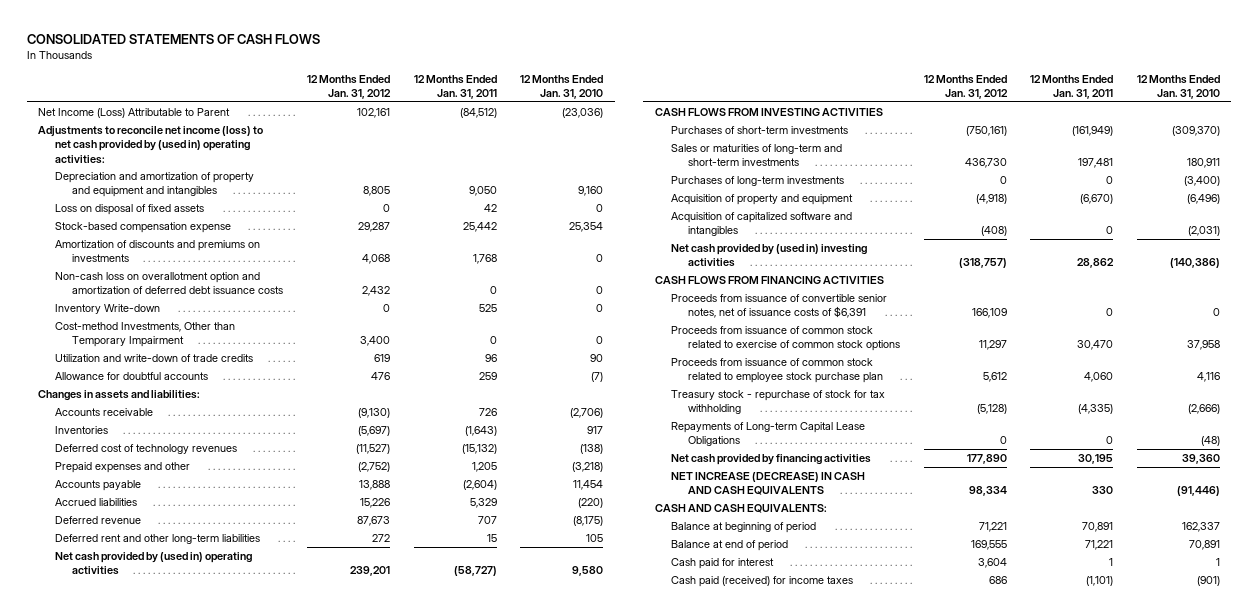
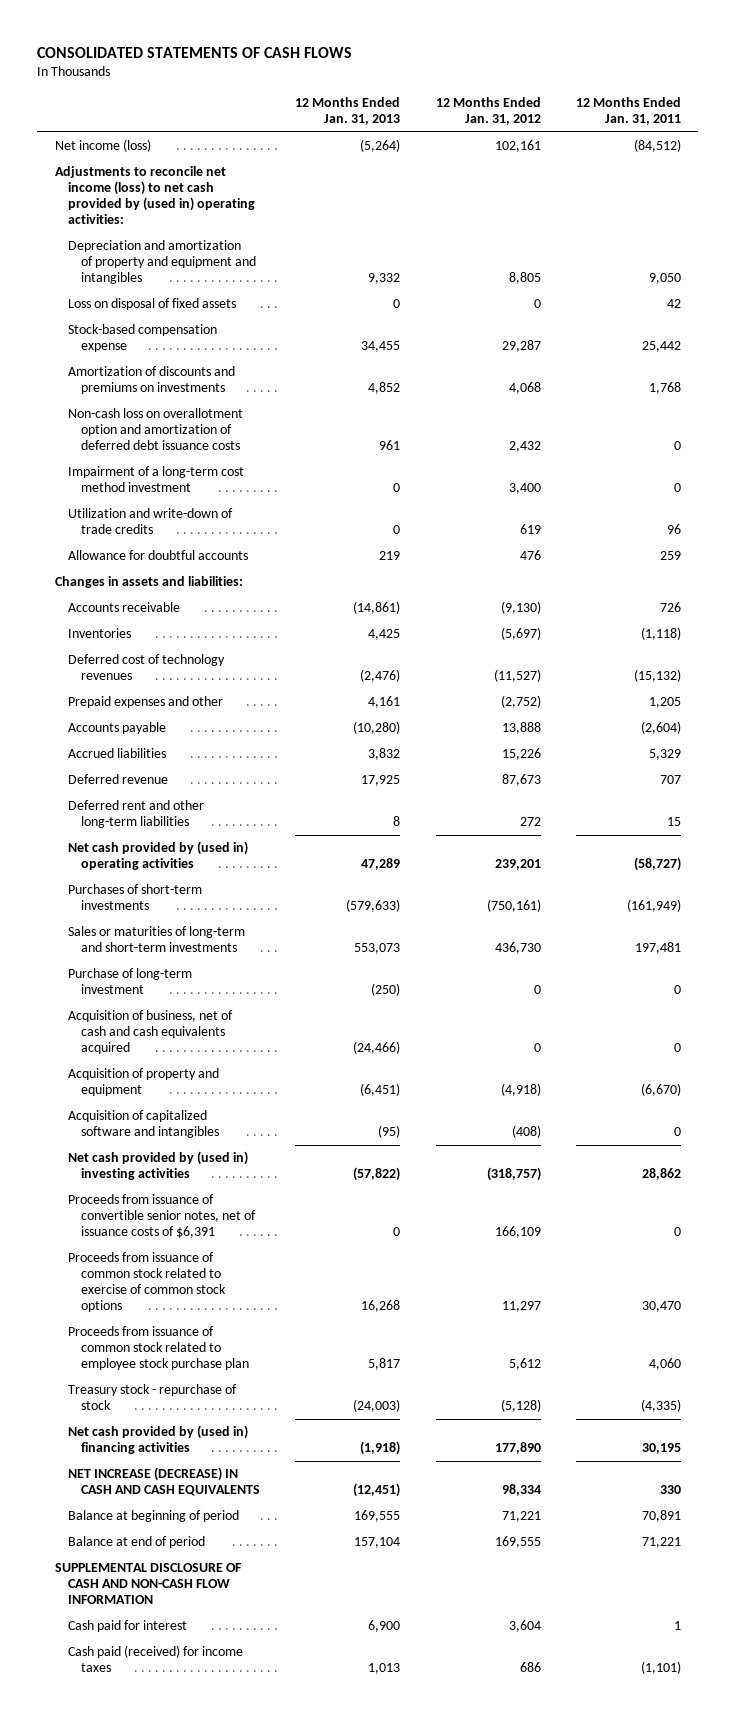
[520,74,604,100] 12 Months Ended Jan. 31, 2010 -> none
none -> [295,97,401,126] 12 Months Ended Jan. 31, 2013
[38,107,231,118] Net Income (Loss) Attributable to Parent -> [54,139,151,153] Net income (loss)
[54,303,160,314] Inventory Write-down -> none
[54,321,235,348] Cost-method Investments, Other than Temporary Impairment -> [67,466,244,493] Impairment of a long-term cost method investment
[464,425,497,436] (1,643) -> [640,627,681,641] (1,118)
[654,107,883,116] CASH FLOWS FROM INVESTING ACTIVITIES -> none
[671,175,845,186] Purchases of long-term investments -> [67,968,192,995] Purchase of long-term investment
none -> [67,1010,233,1055] Acquisition of business, net of cash and cash equivalents acquired
[654,275,884,284] CASH FLOWS FROM FINANCING ACTIVITIES -> none
[671,421,866,447] Repayments of Long-term Capital Lease Obligations -> none
[671,389,886,415] Treasury stock - repurchase of stock for tax withholding -> [67,1384,237,1411] Treasury stock - repurchase of stock
[671,453,872,465] Net cash provided by financing activities -> [67,1425,248,1455] Net cash provided by (used in) financing activities
[654,503,827,513] CASH AND CASH EQUIVALENTS: -> none
none -> [54,1563,242,1605] SUPPLEMENTAL DISCLOSURE OF CASH AND NON-CASH FLOW INFORMATION

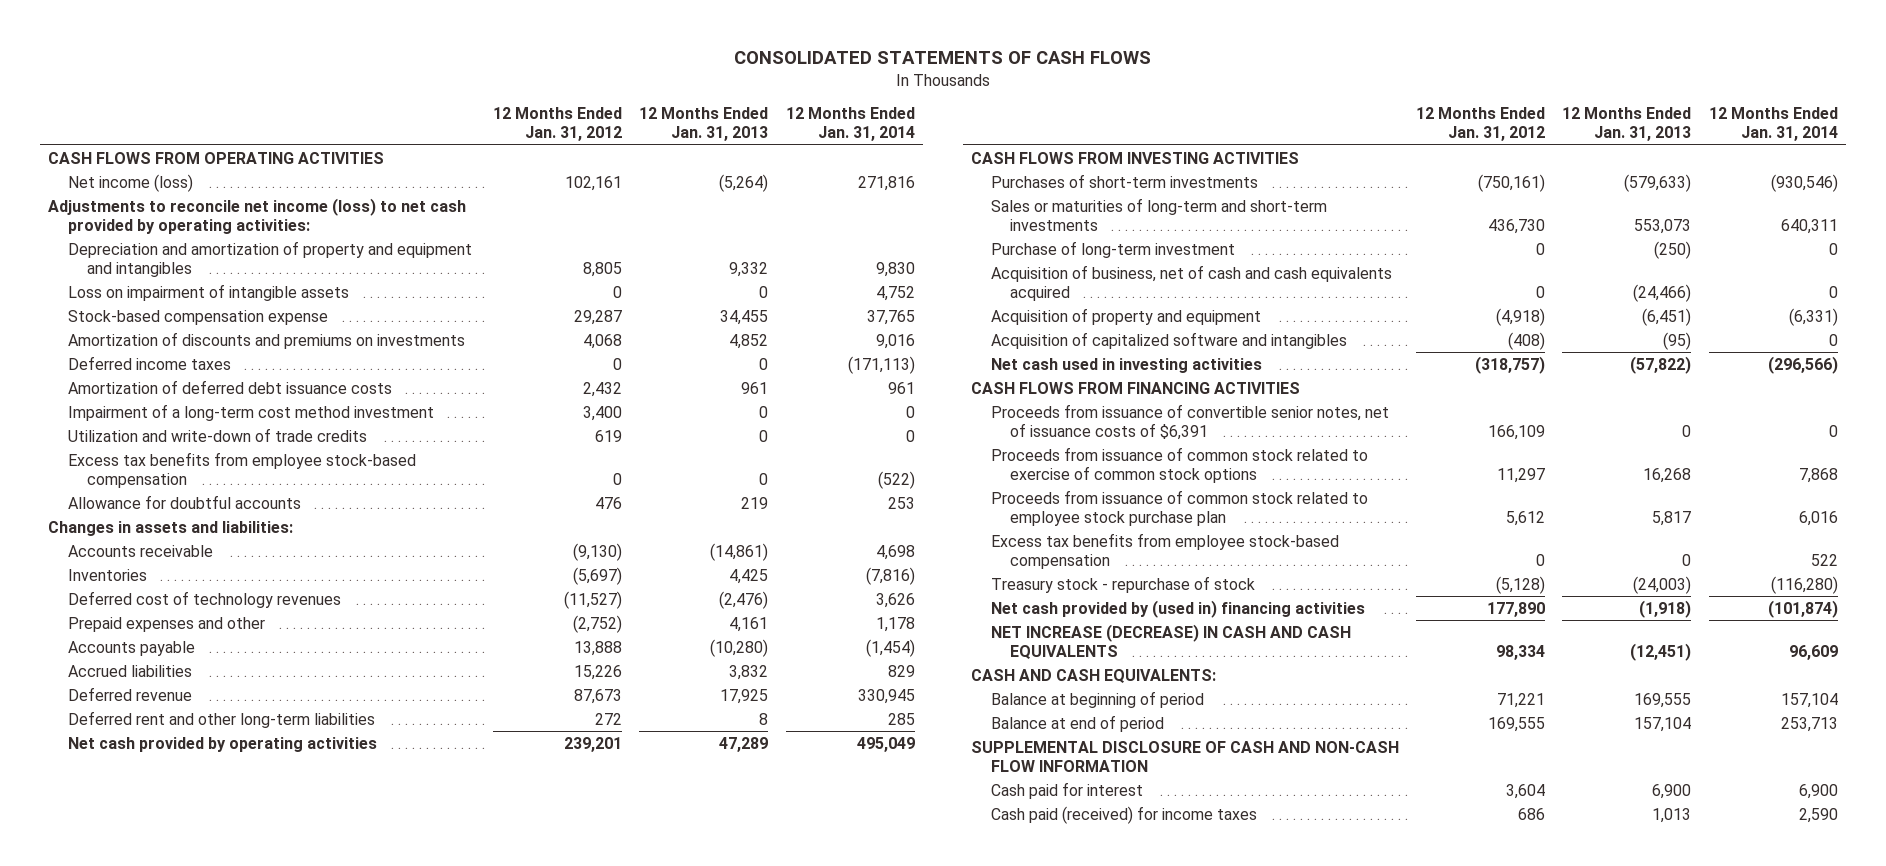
[575,97,681,126] 12 Months Ended Jan. 31, 2011 -> none
none -> [785,107,915,142] 12 Months Ended Jan. 31, 2014
none -> [48,151,385,164] CASH FLOWS FROM OPERATING ACTIVITIES
[54,166,255,225] Adjustments to reconcile net income (loss) to net cash provided by (used in) operating activities: -> [48,197,467,234] Adjustments to reconcile net income (loss) to net cash provided by operating activities:
[67,298,236,311] Loss on disposal of fixed assets -> [67,283,349,301] Loss on impairment of intangible assets
none -> [67,355,231,370] Deferred income taxes
[67,408,243,451] Non-cash loss on overallotment option and amortization of deferred debt issuance costs -> [67,379,392,394] Amortization of deferred debt issuance costs
none -> [67,451,416,488] Excess tax benefits from employee stock-based compensation
[67,841,248,871] Net cash provided by (used in) operating activities -> [67,736,377,752] Net cash provided by operating activities
none -> [971,151,1300,164] CASH FLOWS FROM INVESTING ACTIVITIES
[67,1151,248,1181] Net cash provided by (used in) investing activities -> [990,357,1262,373] Net cash used in investing activities
none -> [971,381,1301,394] CASH FLOWS FROM FINANCING ACTIVITIES
none -> [990,532,1339,569] Excess tax benefits from employee stock-based compensation
none -> [971,668,1217,683] CASH AND CASH EQUIVALENTS:

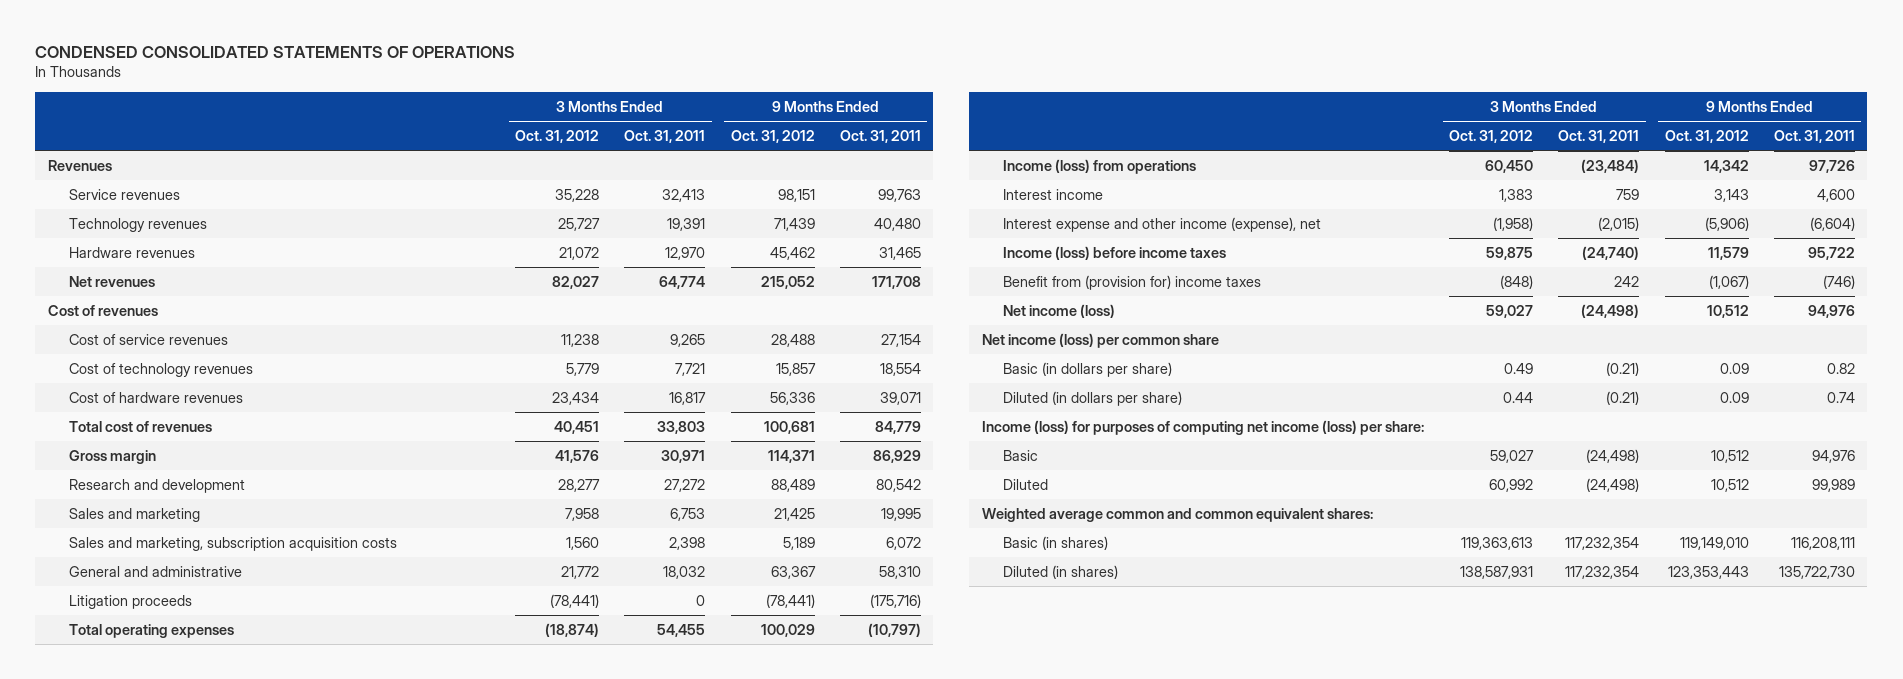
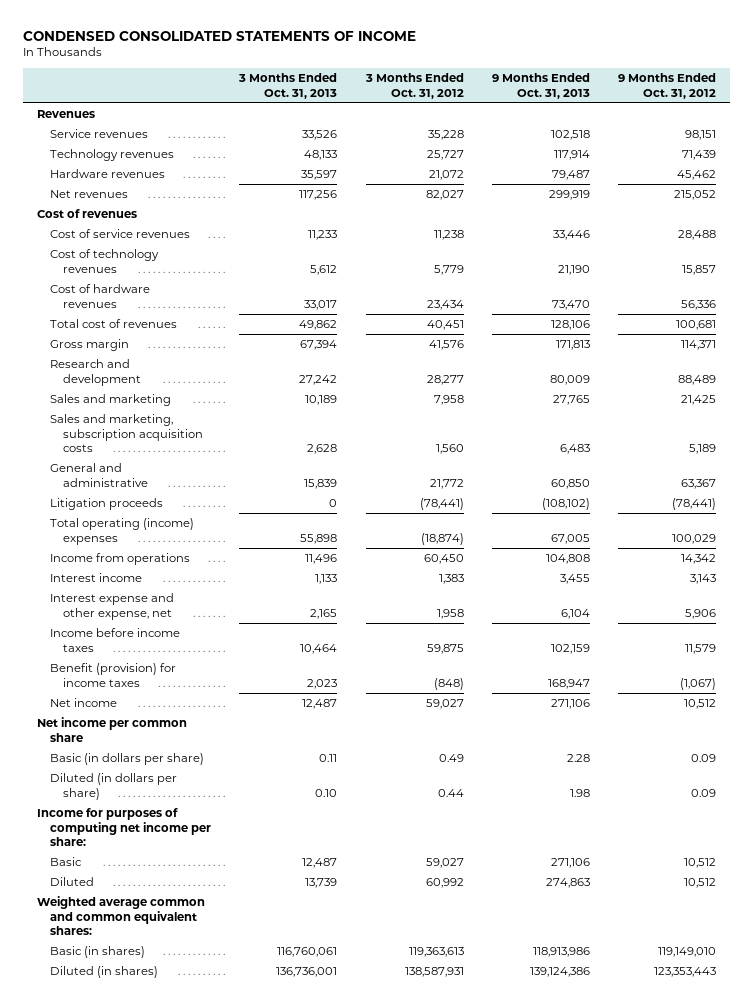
[35,45,516,58] CONDENSED CONSOLIDATED STATEMENTS OF OPERATIONS -> [22,30,416,41] CONDENSED CONSOLIDATED STATEMENTS OF INCOME
[624,130,706,144] Oct. 31, 2011 -> none
[839,130,921,144] Oct. 31, 2011 -> none
none -> [238,73,338,99] 3 Months Ended Oct. 31, 2013
none -> [492,73,591,99] 9 Months Ended Oct. 31, 2013
[69,623,235,638] Total operating expenses -> [50,518,195,545] Total operating (income) expenses
[1003,158,1197,174] Income (loss) from operations -> [50,553,191,566] Income from operations
[1003,216,1322,232] Interest expense and other income (expense), net -> [50,593,175,620] Interest expense and other expense, net
[1493,216,1534,231] (1,958) -> [436,608,464,619] 1,958
[1704,216,1749,231] (5,906) -> [685,608,717,619] 5,906
[1003,245,1227,260] Income (loss) before income taxes -> [50,628,181,652] Income before income taxes
[1003,274,1262,290] Benefit from (provision for) income taxes -> [50,663,177,687] Benefit (provision) for income taxes
[1003,303,1116,318] Net income (loss) -> [50,698,118,708] Net income
[982,332,1220,348] Net income (loss) per common share -> [37,717,188,742] Net income per common share
[982,419,1425,435] Income (loss) for purposes of computing net income (loss) per share: -> [37,808,212,847] Income for purposes of computing net income per share:

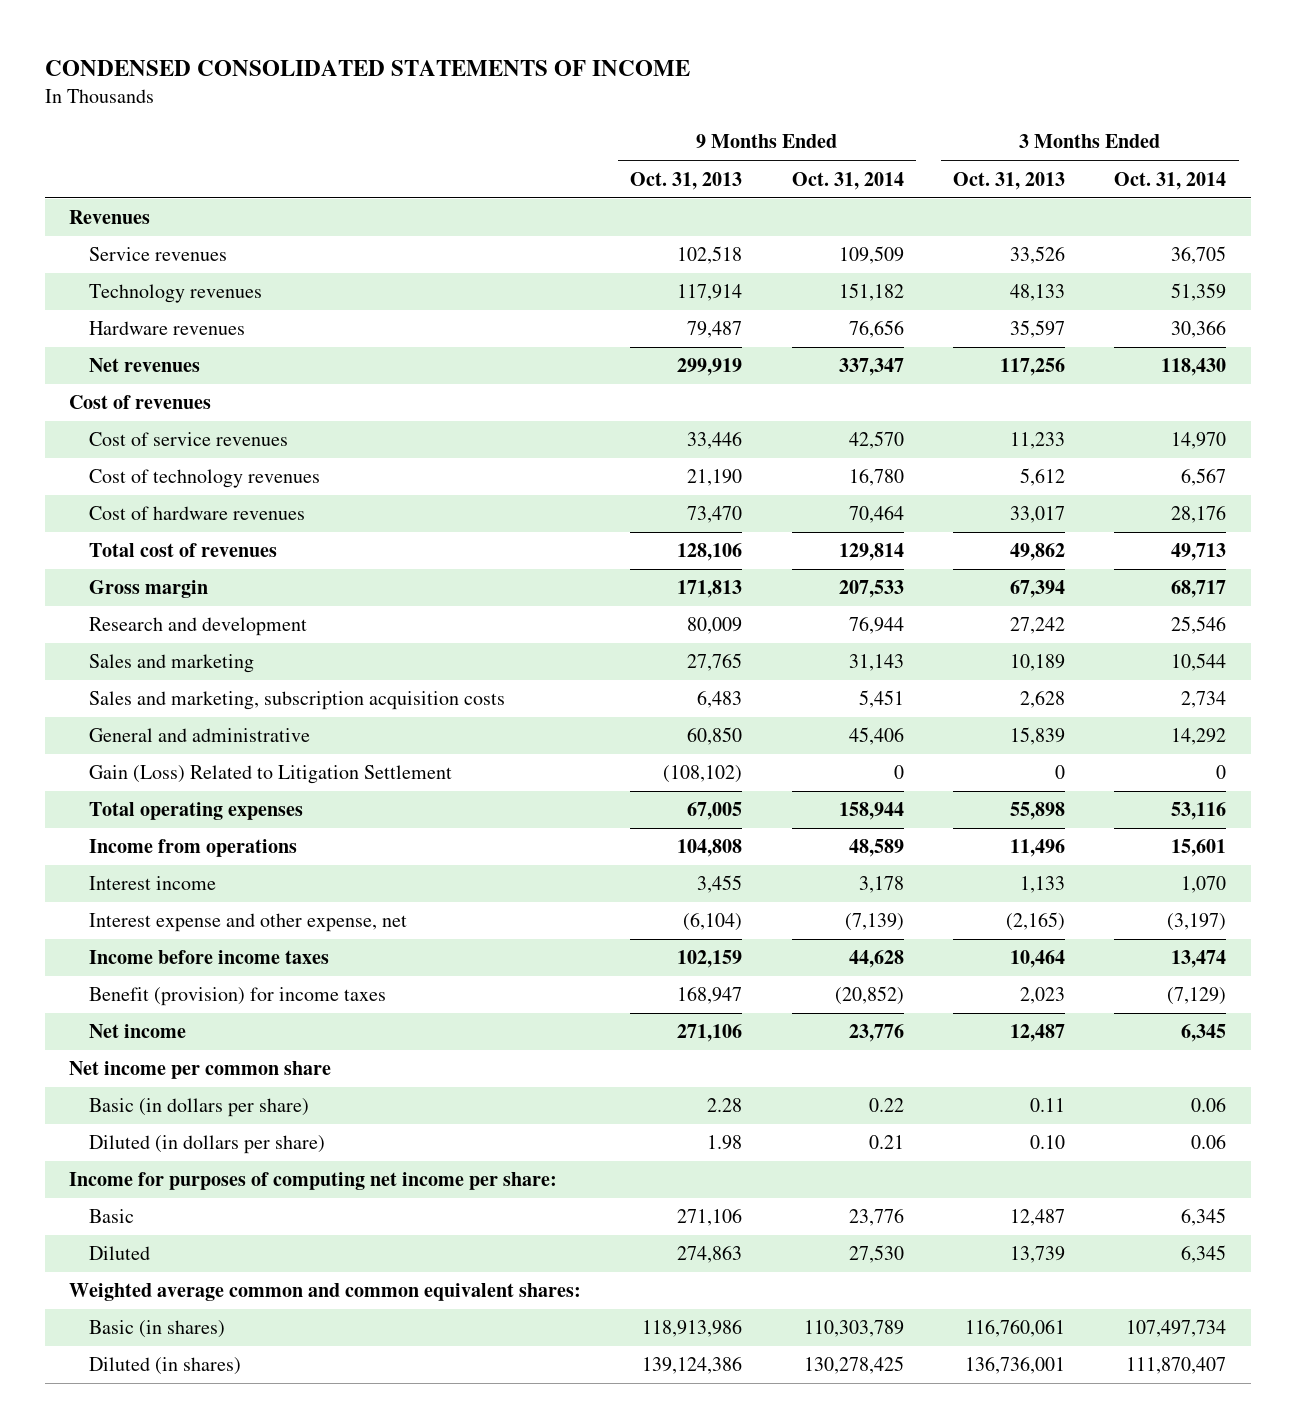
[364,73,464,99] 3 Months Ended Oct. 31, 2012 -> none
[618,73,717,99] 9 Months Ended Oct. 31, 2012 -> none
none -> [791,171,904,190] Oct. 31, 2014
none -> [1114,171,1227,190] Oct. 31, 2014
[50,498,164,511] Litigation proceeds -> [88,765,452,785] Gain (Loss) Related to Litigation Settlement
[50,518,195,545] Total operating (income) expenses -> [88,802,303,821] Total operating expenses
[310,608,338,619] 2,165 -> [1006,912,1066,932] (2,165)
[561,608,591,619] 6,104 -> [683,912,743,932] (6,104)

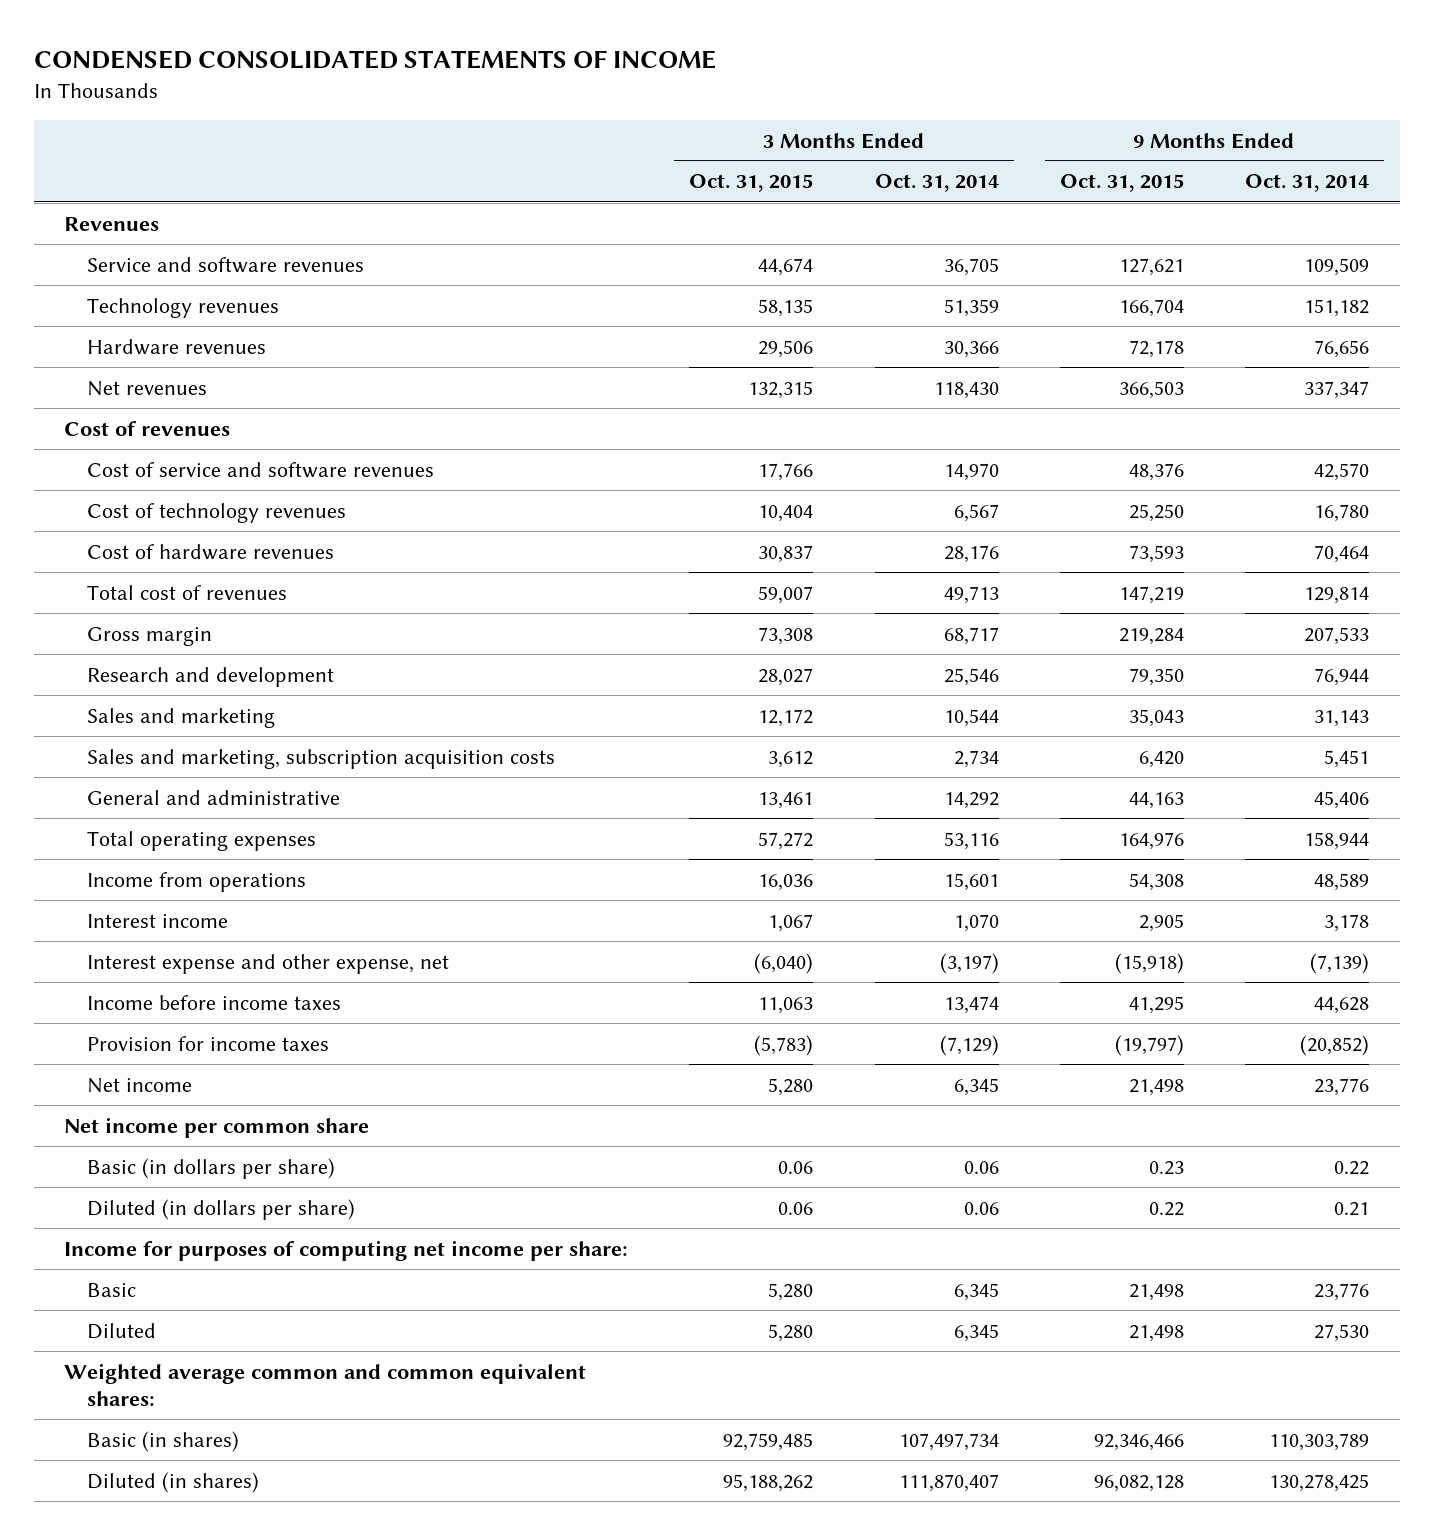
[630,171,743,190] Oct. 31, 2013 -> none
[953,171,1066,190] Oct. 31, 2013 -> none
none -> [689,174,814,193] Oct. 31, 2015
none -> [1059,174,1184,193] Oct. 31, 2015
[88,247,227,262] Service revenues -> [86,256,364,273] Service and software revenues
[88,432,288,447] Cost of service revenues -> [86,461,434,478] Cost of service and software revenues
[88,765,452,785] Gain (Loss) Related to Litigation Settlement -> none
[88,987,386,1007] Benefit (provision) for income taxes -> [86,1035,329,1051] Provision for income taxes

